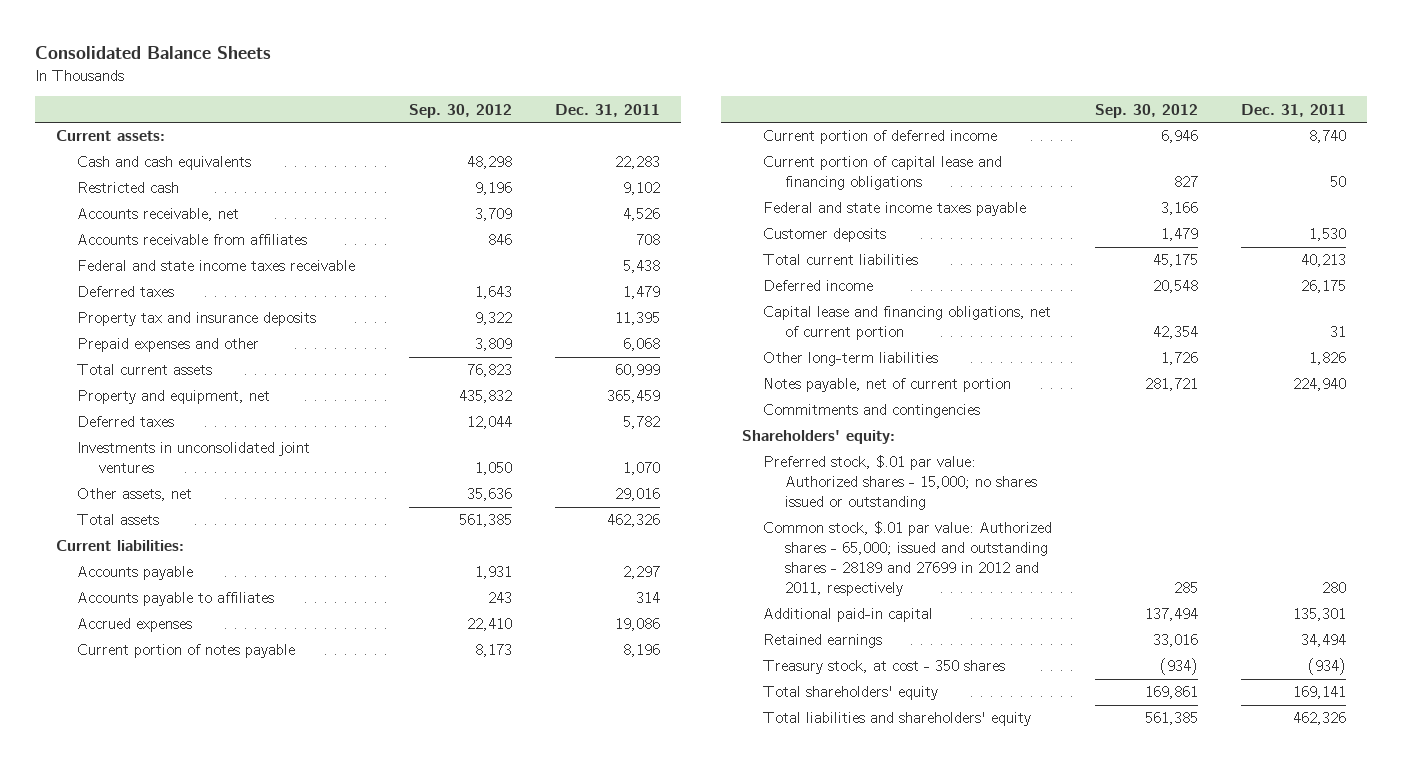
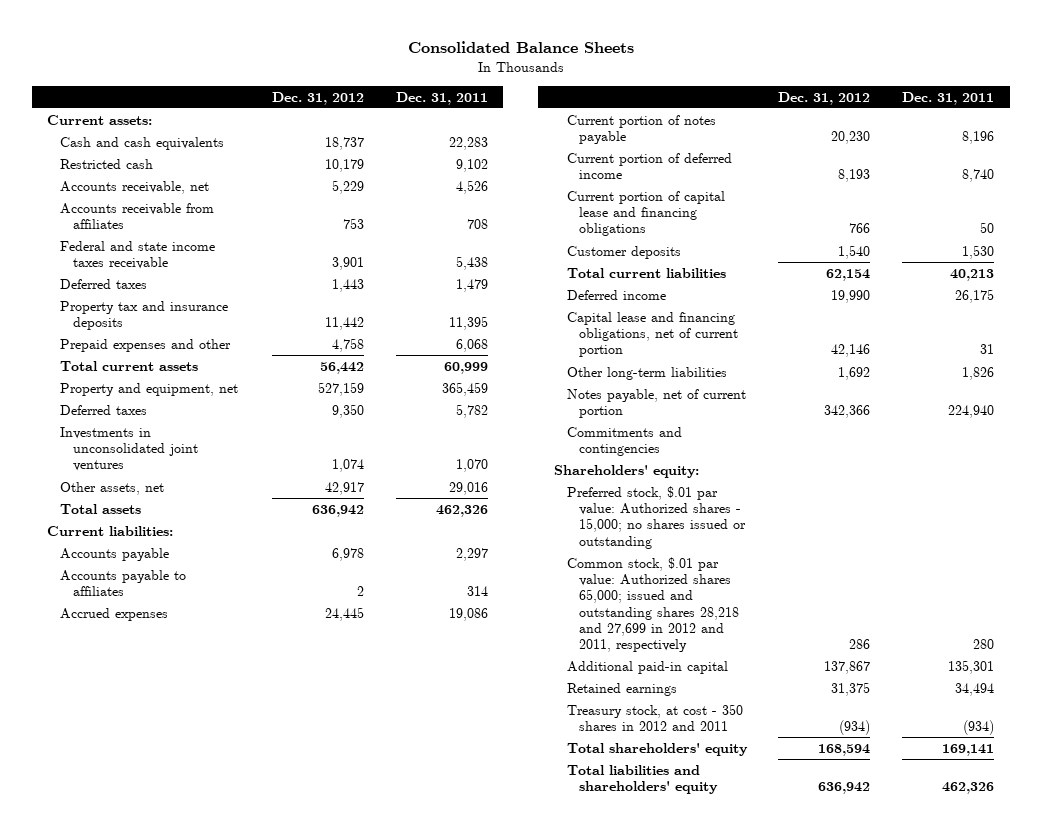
[409,103,513,118] Sep. 30, 2012 -> none
none -> [271,91,364,105] Dec. 31, 2012
[763,202,1027,217] Federal and state income taxes payable -> none
[763,521,1053,597] Common stock, $.01 par value: Authorized shares - 65,000; issued and outstanding shares - 28189 and 27699 in 2012 and 2011, respectively -> [566,556,740,653] Common stock, $.01 par value: Authorized shares 65,000; issued and outstanding shares 28,218 and 27,699 in 2012 and 2011, respectively
[763,660,1006,675] Treasury stock, at cost - 350 shares -> [566,703,743,732] Treasury stock, at cost - 350 shares in 2012 and 2011

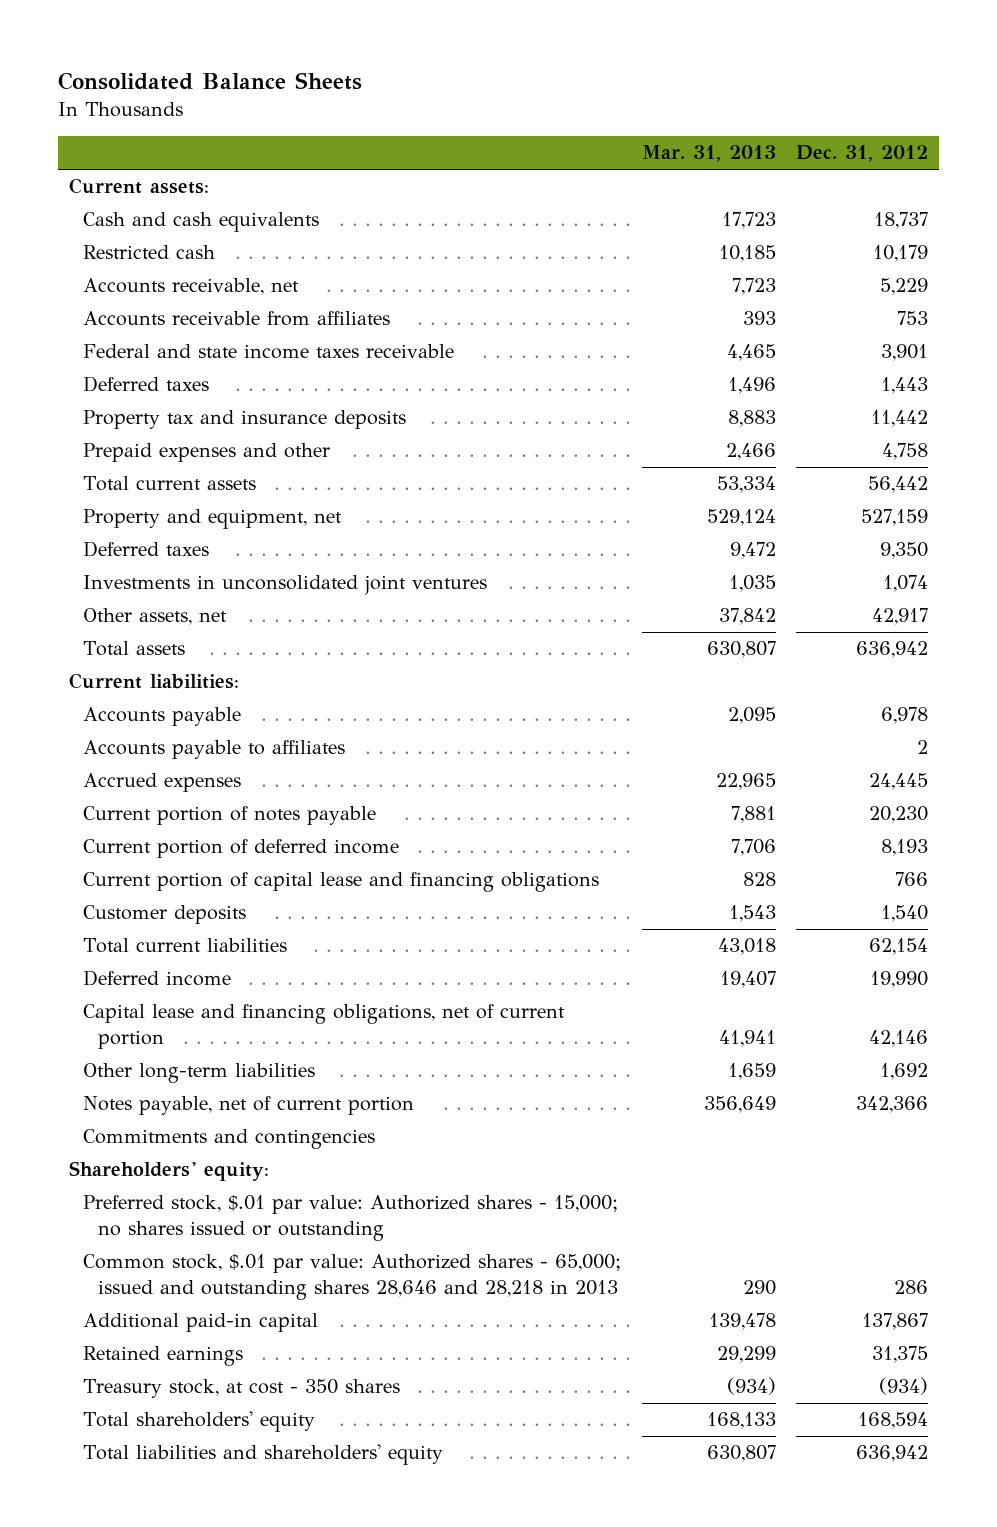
[395,91,488,105] Dec. 31, 2011 -> none
none -> [641,145,776,163] Mar. 31, 2013
[566,556,740,653] Common stock, $.01 par value: Authorized shares 65,000; issued and outstanding shares 28,218 and 27,699 in 2012 and 2011, respectively -> [83,1254,622,1301] Common stock, $.01 par value: Authorized shares - 65,000; issued and outstanding shares 28,646 and 28,218 in 2013
[566,703,743,732] Treasury stock, at cost - 350 shares in 2012 and 2011 -> [83,1379,401,1399] Treasury stock, at cost - 350 shares

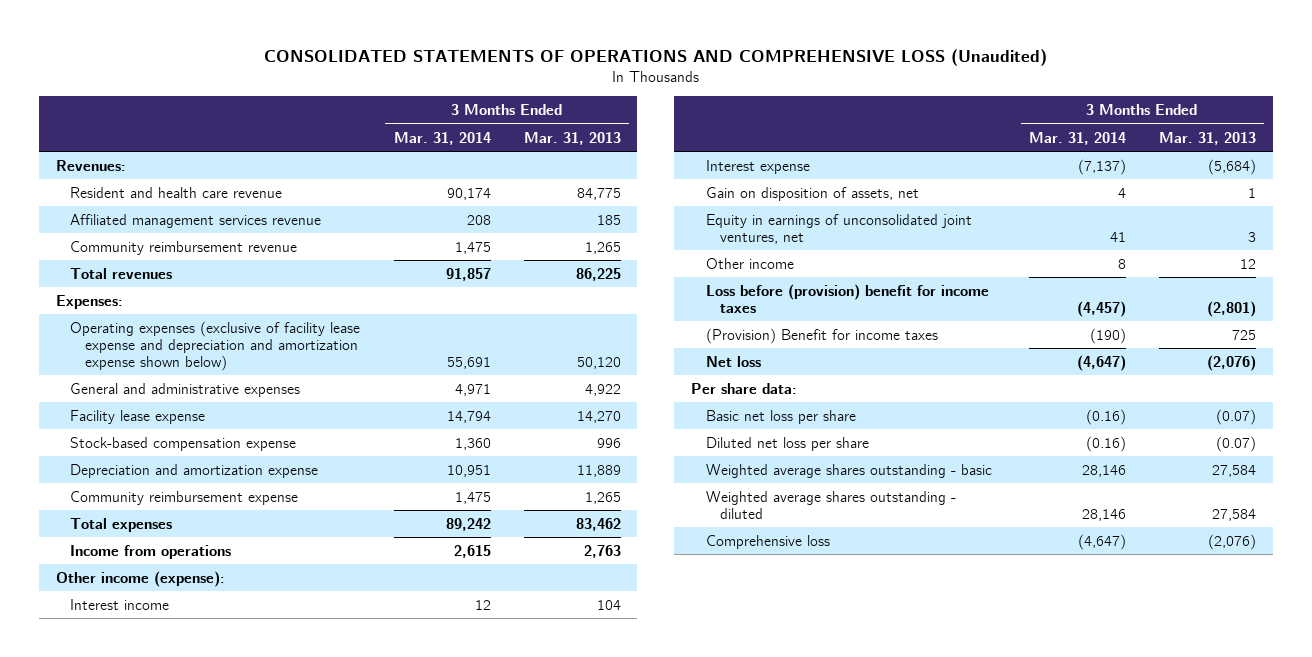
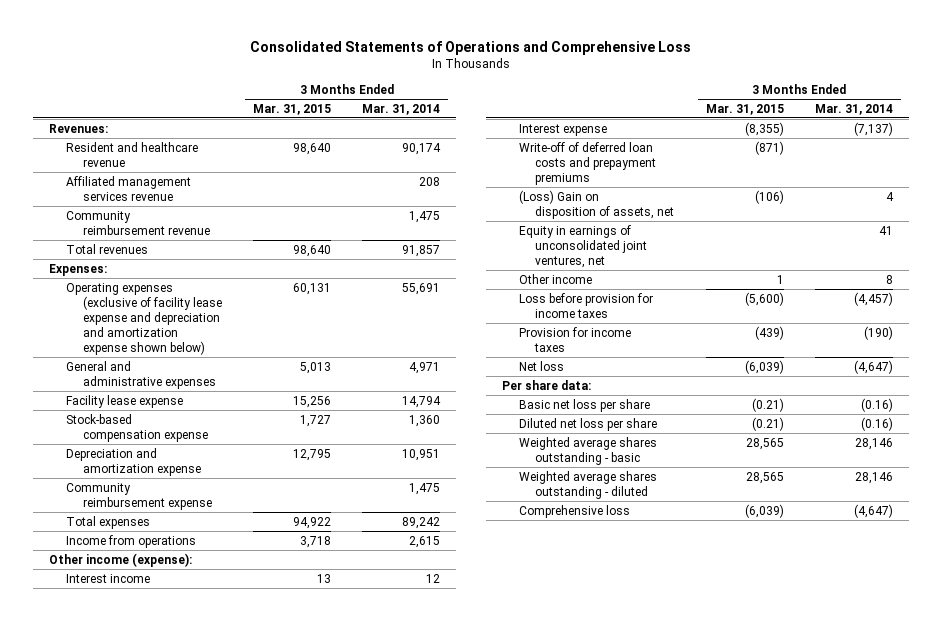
[263,48,1047,66] CONSOLIDATED STATEMENTS OF OPERATIONS AND COMPREHENSIVE LOSS (Unaudited) -> [250,41,692,56] Consolidated Statements of Operations and Comprehensive Loss
[523,131,621,145] Mar. 31, 2013 -> none
none -> [252,103,331,115] Mar. 31, 2015
[70,186,283,198] Resident and health care revenue -> [65,141,198,167] Resident and healthcare revenue
none -> [518,141,657,185] Write-off of deferred loan costs and prepayment premiums
[705,186,919,201] Gain on disposition of assets, net -> [518,189,675,219] (Loss) Gain on disposition of assets, net
[705,283,989,313] Loss before (provision) benefit for income taxes -> [518,292,653,318] Loss before provision for income taxes
[705,327,938,344] (Provision) Benefit for income taxes -> [518,326,631,352] Provision for income taxes

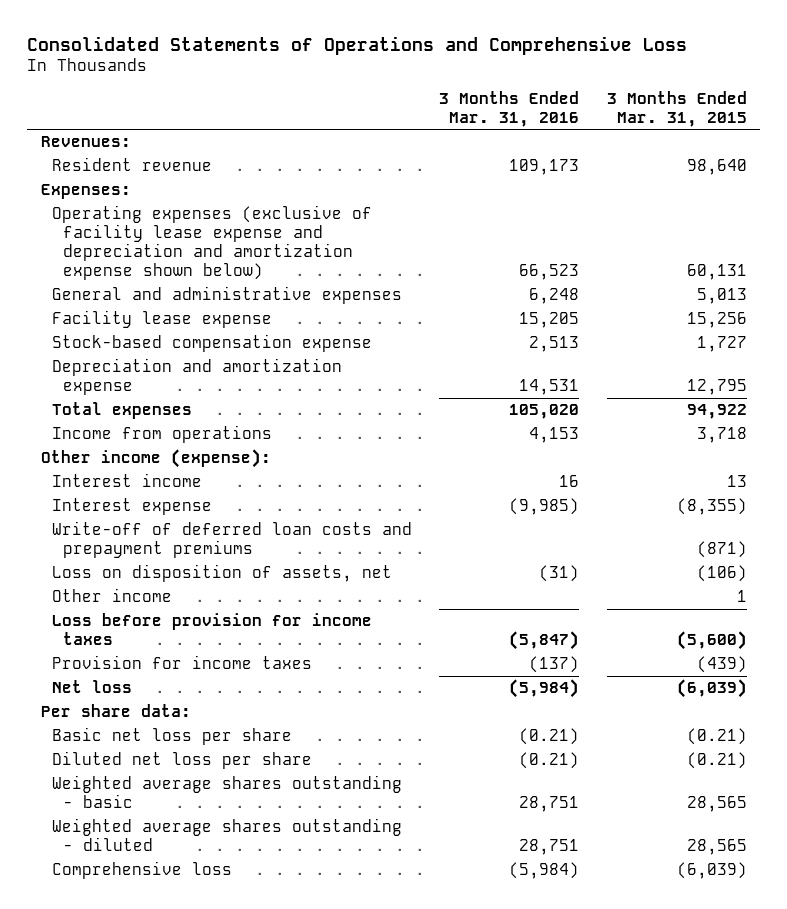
[362,103,441,115] Mar. 31, 2014 -> none
none -> [439,90,580,127] 3 Months Ended Mar. 31, 2016
[65,175,191,201] Affiliated management services revenue -> none
[65,210,210,235] Community reimbursement revenue -> none
[65,243,148,254] Total revenues -> none
[65,141,198,167] Resident and healthcare revenue -> [51,157,212,172] Resident revenue
[65,482,212,510] Community reimbursement expense -> none
[518,224,648,268] Equity in earnings of unconsolidated joint ventures, net -> none
[518,189,675,219] (Loss) Gain on disposition of assets, net -> [51,564,392,583] Loss on disposition of assets, net

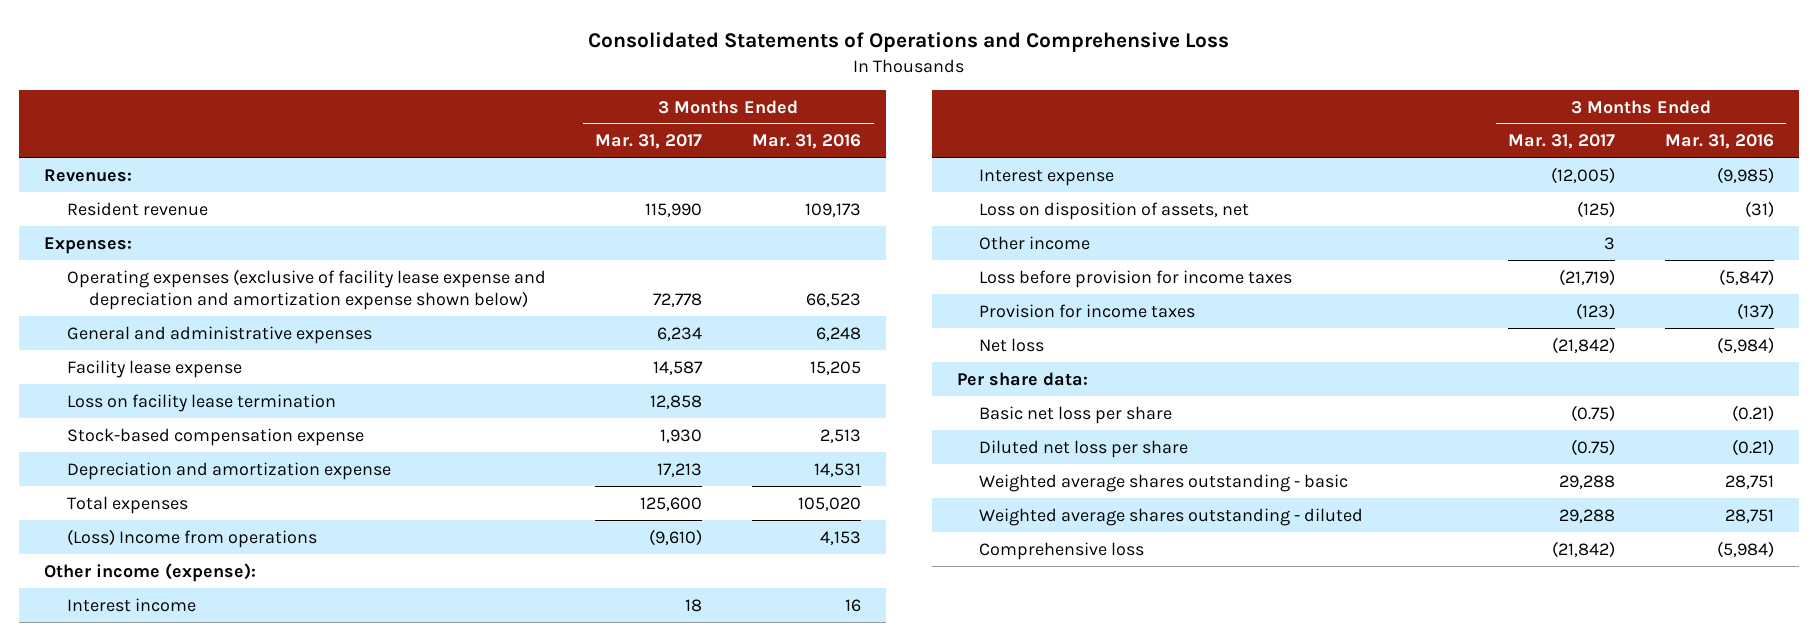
[606,90,747,127] 3 Months Ended Mar. 31, 2015 -> none
none -> [595,134,703,150] Mar. 31, 2017
none -> [66,393,336,412] Loss on facility lease termination
[51,425,272,444] Income from operations -> [66,528,317,548] (Loss) Income from operations
[51,521,412,559] Write-off of deferred loan costs and prepayment premiums -> none

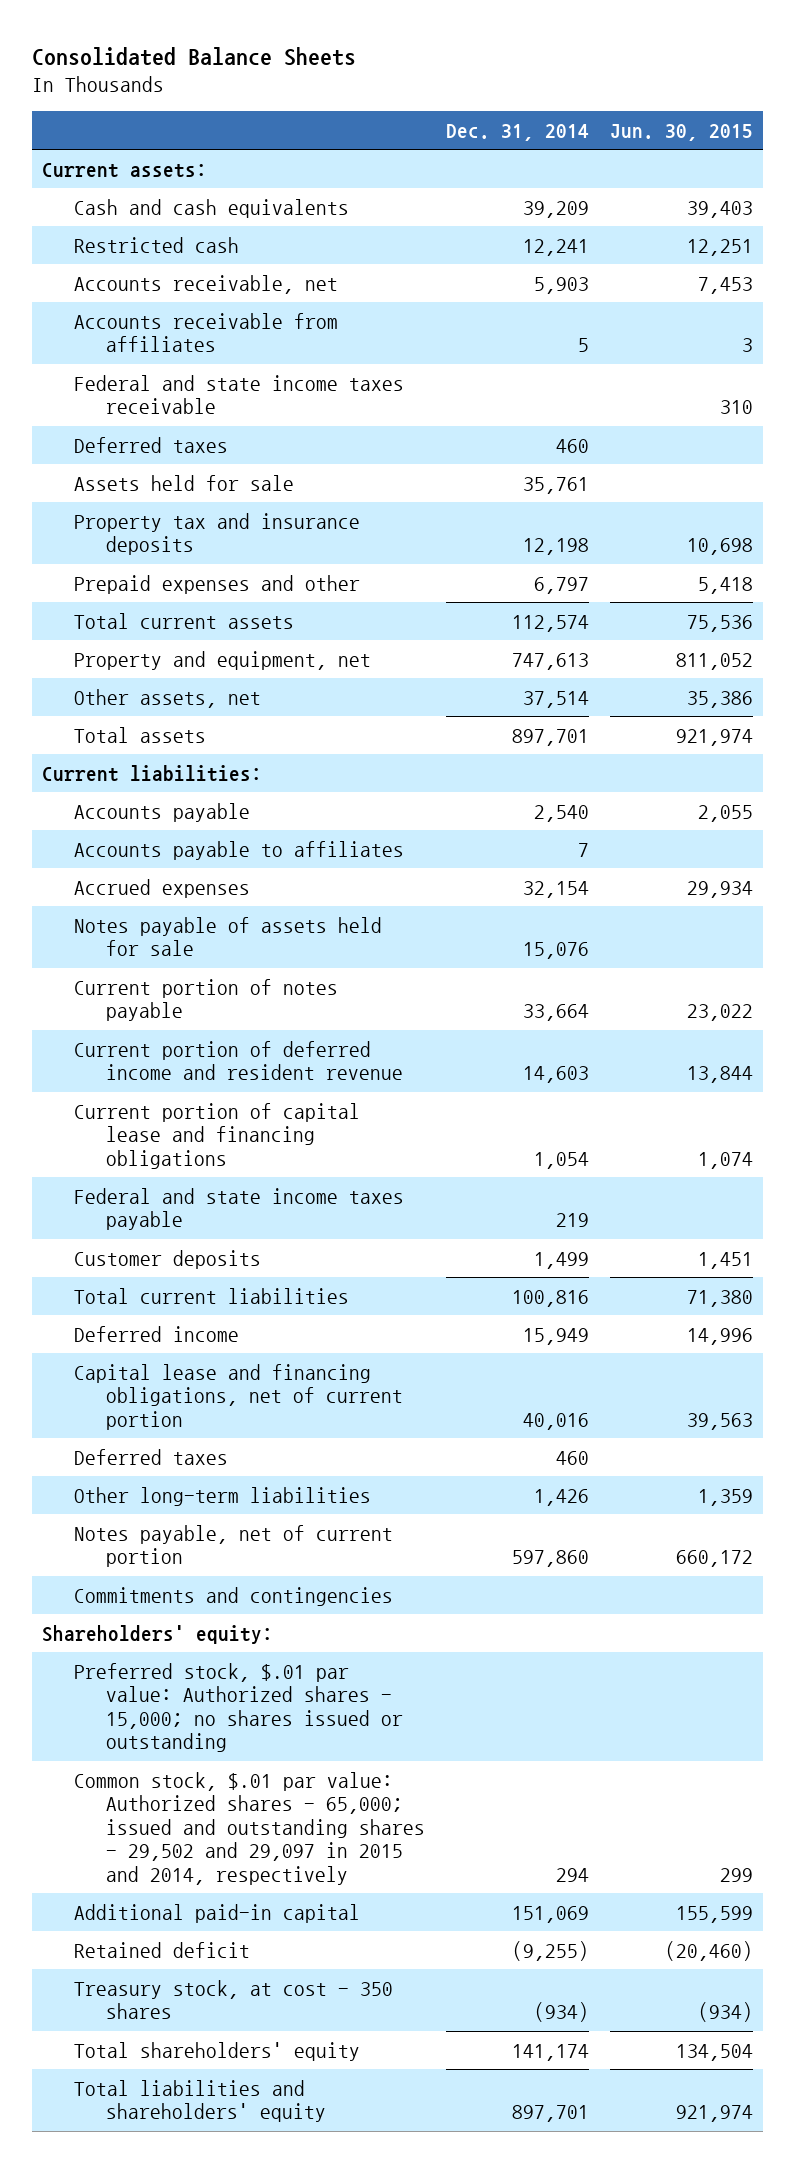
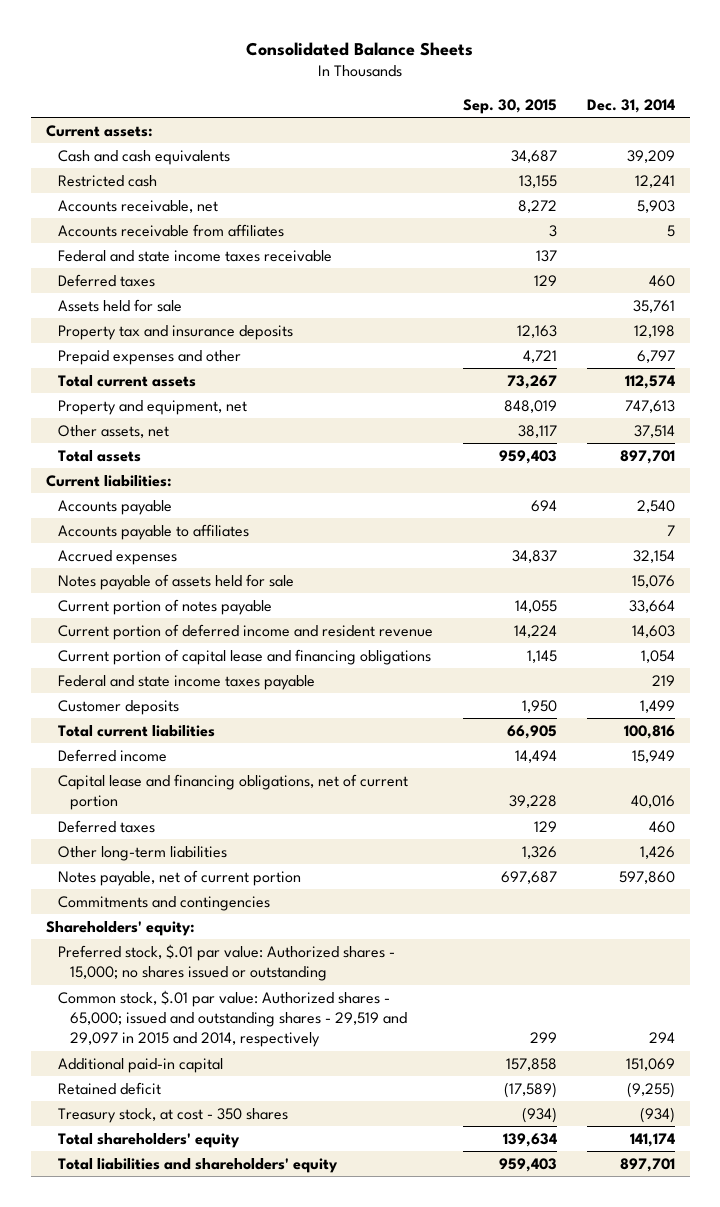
[609,123,753,141] Jun. 30, 2015 -> none
none -> [462,99,557,115] Sep. 30, 2015
[74,1771,426,1885] Common stock, $.01 par value: Authorized shares - 65,000; issued and outstanding shares - 29,502 and 29,097 in 2015 and 2014, respectively -> [57,989,408,1048] Common stock, $.01 par value: Authorized shares - 65,000; issued and outstanding shares - 29,519 and 29,097 in 2015 and 2014, respectively

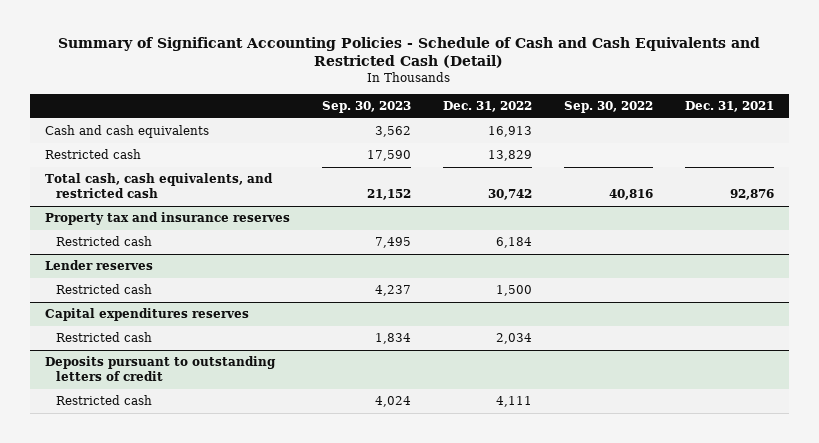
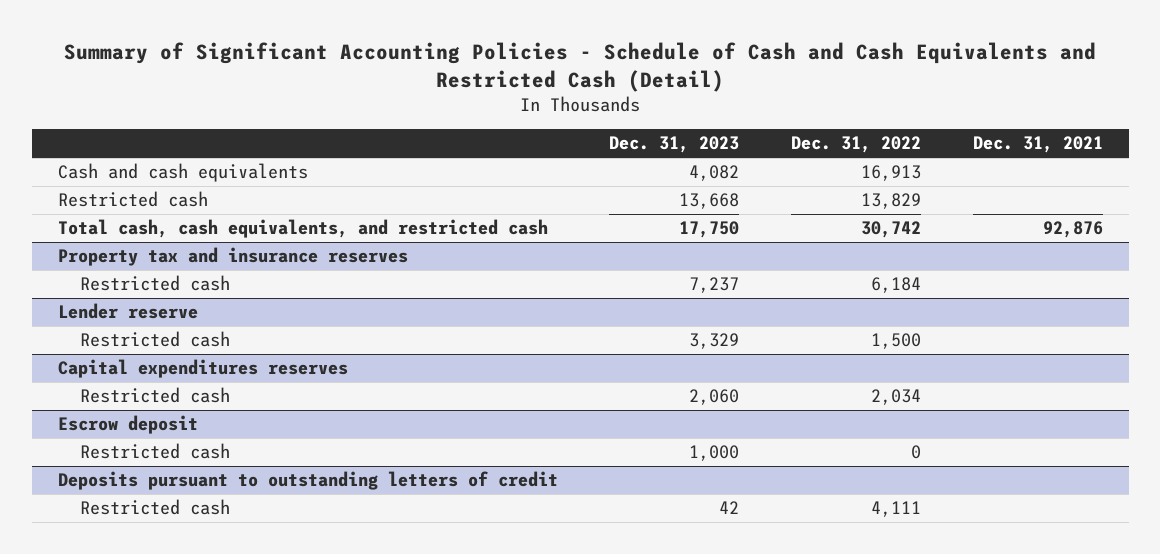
[322,101,412,114] Sep. 30, 2023 -> none
[563,101,653,114] Sep. 30, 2022 -> none
none -> [609,136,740,154] Dec. 31, 2023
[45,260,154,271] Lender reserves -> [57,303,198,320] Lender reserve
none -> [57,415,198,435] Escrow deposit
none -> [80,443,231,460] Restricted cash

